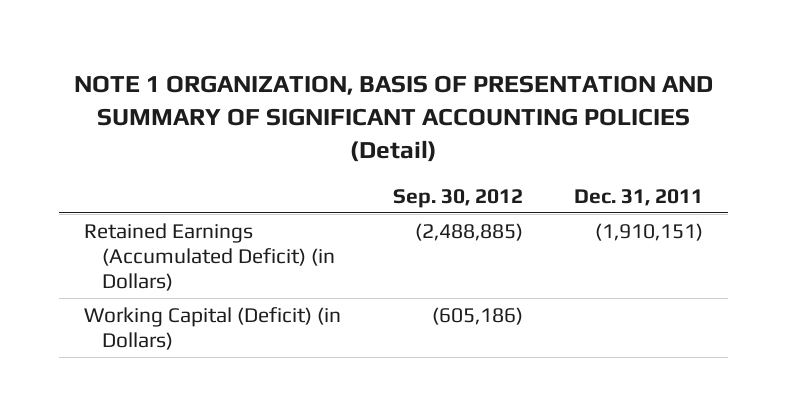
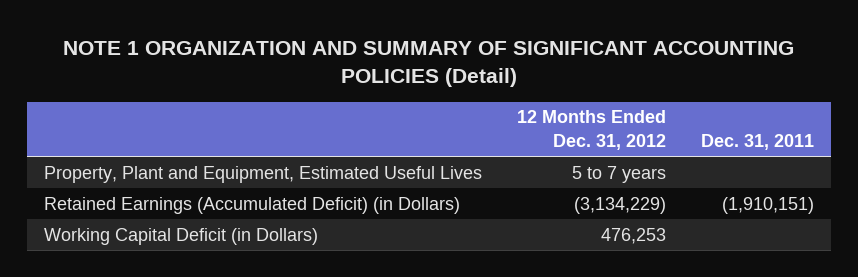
[73,74,713,162] NOTE 1 ORGANIZATION, BASIS OF PRESENTATION AND SUMMARY OF SIGNIFICANT ACCOUNTING POLICIES (Detail) -> [63,41,795,88] NOTE 1 ORGANIZATION AND SUMMARY OF SIGNIFICANT ACCOUNTING POLICIES (Detail)
[392,188,523,208] Sep. 30, 2012 -> none
none -> [517,110,667,150] 12 Months Ended Dec. 31, 2012
none -> [44,165,483,183] Property, Plant and Equipment, Estimated Useful Lives
[84,306,342,351] Working Capital (Deficit) (in Dollars) -> [44,227,319,245] Working Capital Deficit (in Dollars)

